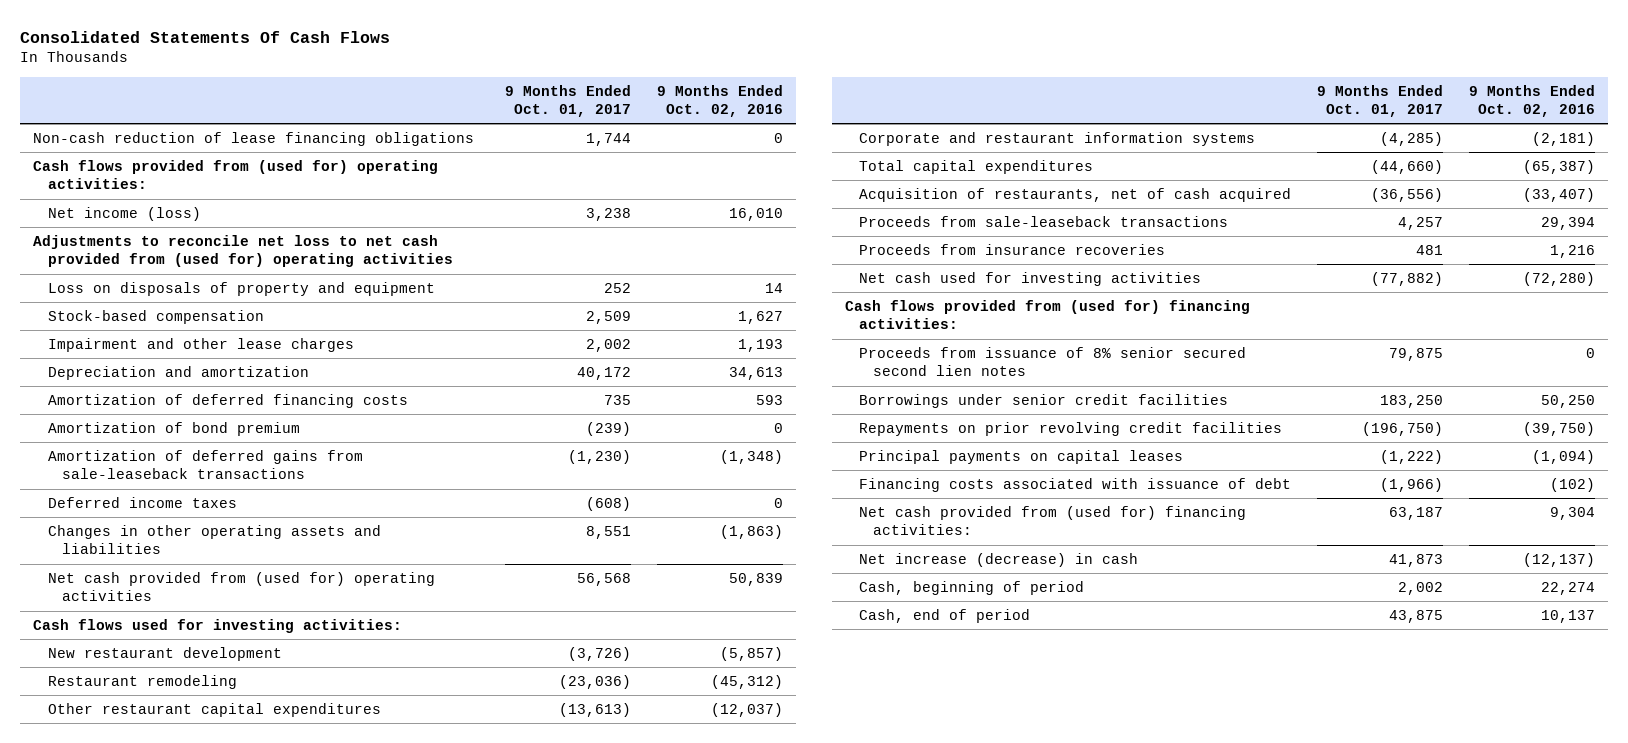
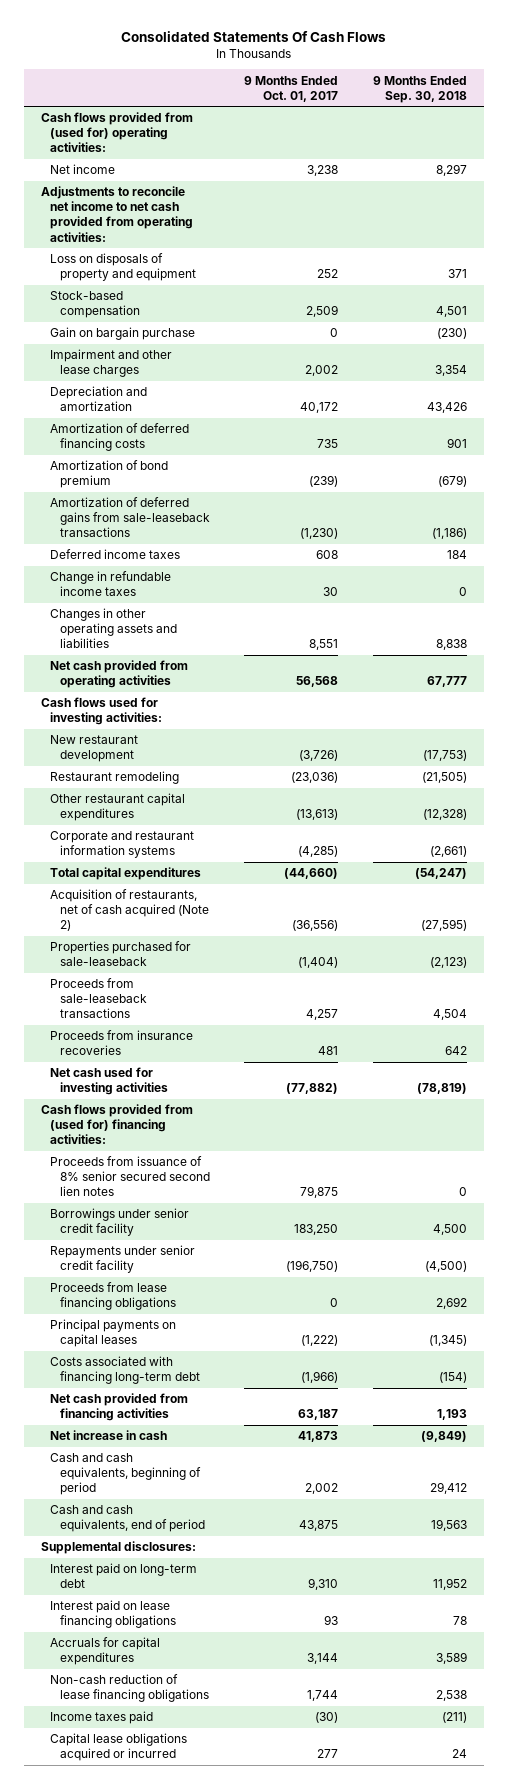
[657,84,784,117] 9 Months Ended Oct. 02, 2016 -> none
none -> [372,75,467,103] 9 Months Ended Sep. 30, 2018
[47,206,201,221] Net income (loss) -> [50,164,116,175] Net income
[33,234,453,268] Adjustments to reconcile net loss to net cash provided from (used for) operating activities -> [40,186,194,242] Adjustments to reconcile net income to net cash provided from operating activities:
none -> [50,327,196,341] Gain on bargain purchase
[586,496,632,511] (608) -> [316,550,339,560] 608
none -> [50,571,172,597] Change in refundable income taxes
[47,571,435,602] Net cash provided from (used for) operating activities -> [50,660,189,689] Net cash provided from operating activities
[859,187,1292,202] Acquisition of restaurants, net of cash acquired -> [50,889,209,932] Acquisition of restaurants, net of cash acquired (Note 2)
none -> [50,941,192,967] Properties purchased for sale-leaseback
[859,393,1229,408] Borrowings under senior credit facilities -> [50,1208,190,1237] Borrowings under senior credit facility
[859,421,1283,436] Repayments on prior revolving credit facilities -> [50,1245,196,1274] Repayments under senior credit facility
none -> [50,1282,176,1311] Proceeds from lease financing obligations
[859,477,1292,492] Financing costs associated with issuance of debt -> [50,1356,200,1385] Costs associated with financing long-term debt
[859,505,1247,536] Net cash provided from (used for) financing activities: -> [50,1393,189,1422] Net cash provided from financing activities
[859,552,1139,567] Net increase (decrease) in cash -> [50,1430,168,1441] Net increase in cash
[859,580,1085,595] Cash, beginning of period -> [50,1453,201,1496] Cash and cash equivalents, beginning of period
[859,608,1031,623] Cash, end of period -> [50,1505,205,1533] Cash and cash equivalents, end of period
none -> [40,1541,196,1555] Supplemental disclosures:
none -> [50,1563,198,1589] Interest paid on long-term debt
none -> [50,1600,176,1629] Interest paid on lease financing obligations
none -> [50,1637,161,1666] Accruals for capital expenditures
[33,131,475,146] Non-cash reduction of lease financing obligations -> [50,1674,209,1703] Non-cash reduction of lease financing obligations
none -> [50,1711,154,1725] Income taxes paid
none -> [50,1733,188,1762] Capital lease obligations acquired or incurred

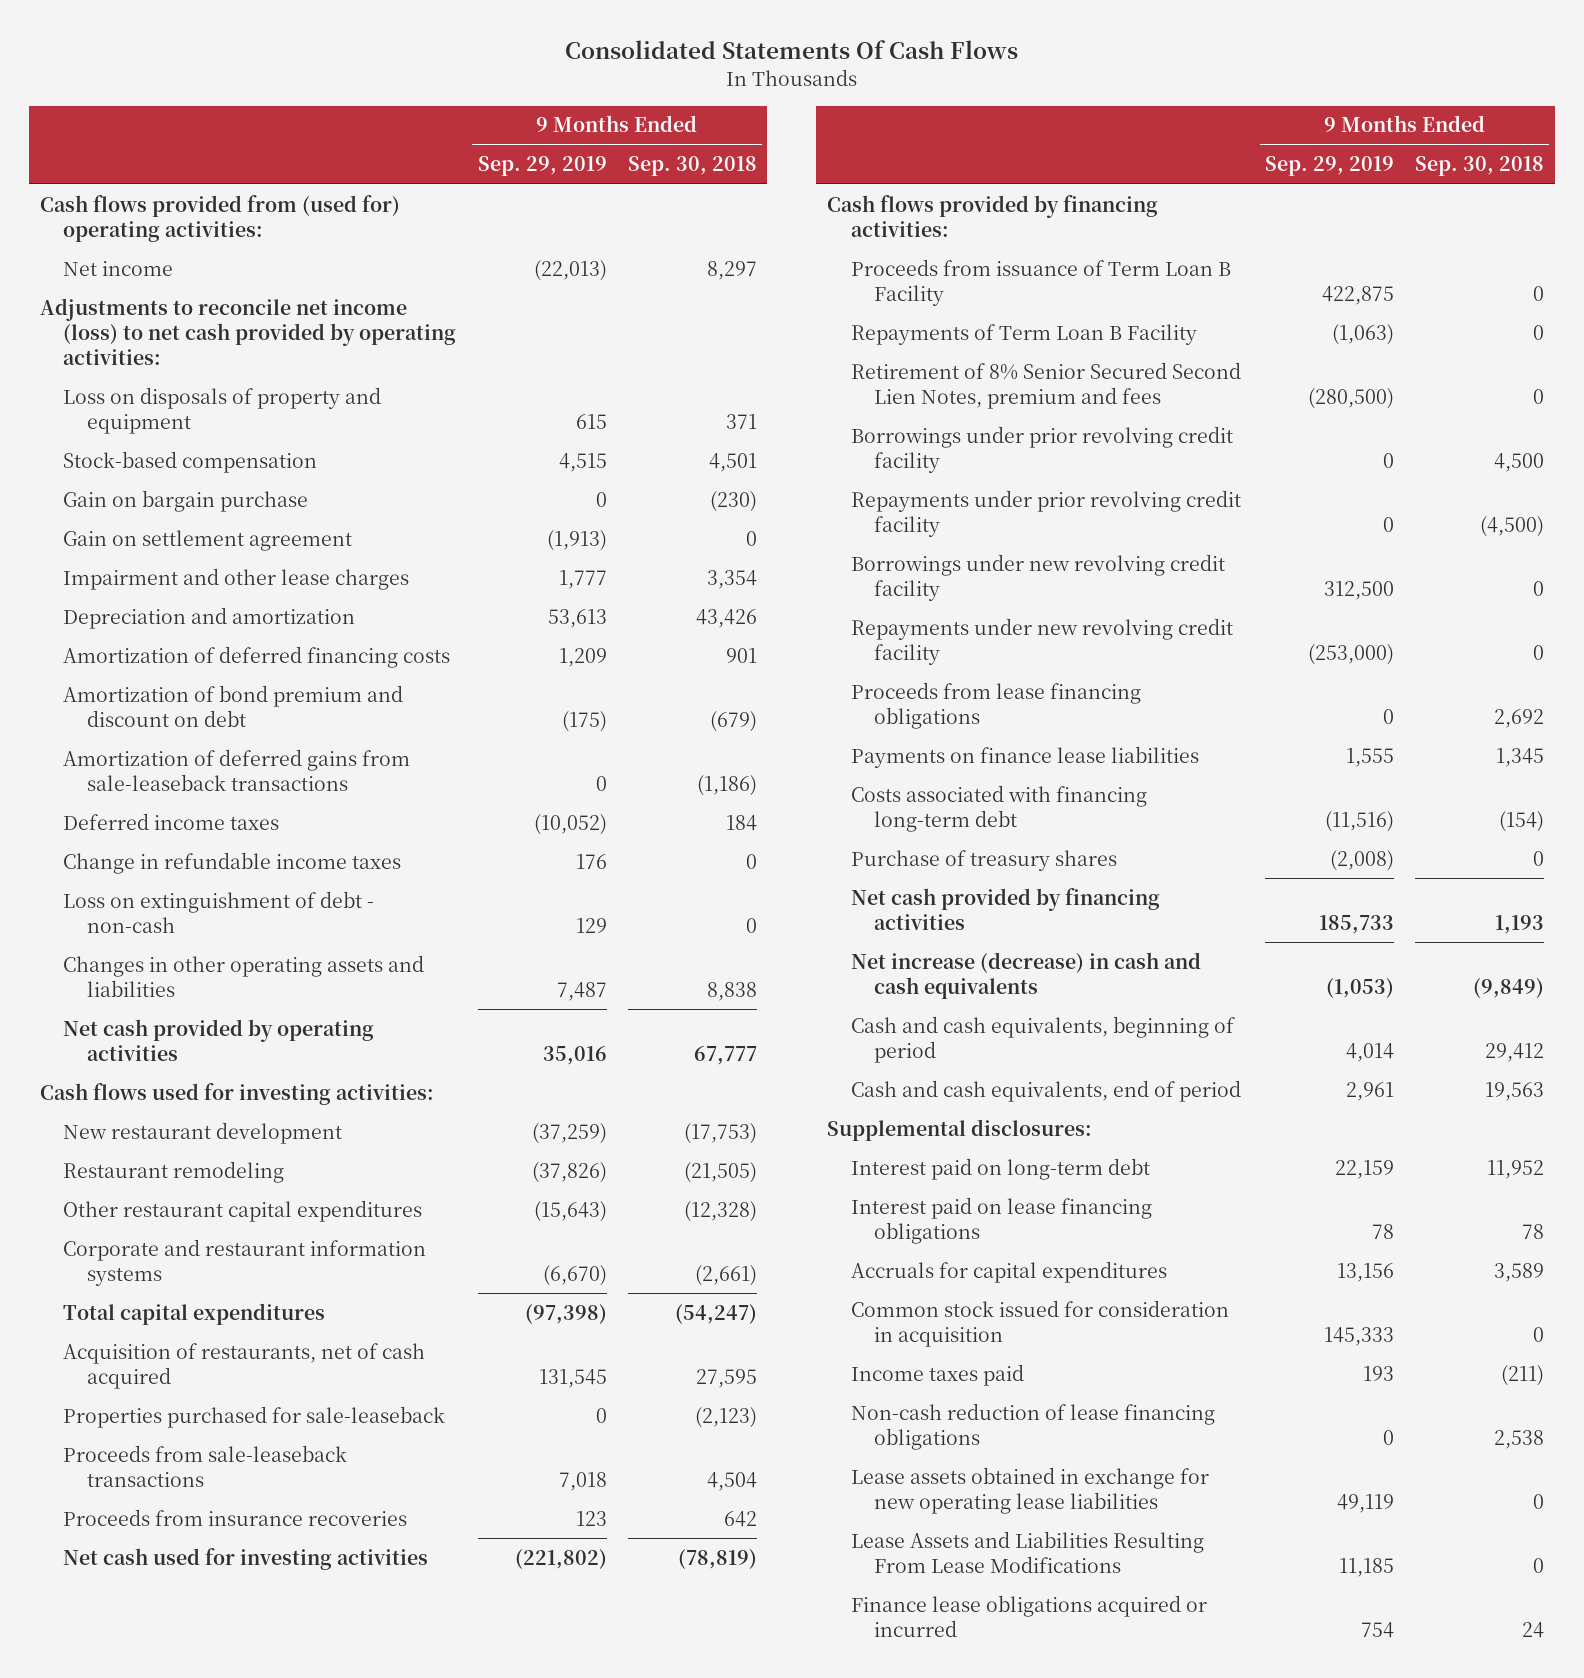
[244,75,339,102] 9 Months Ended Oct. 01, 2017 -> none
none -> [477,156,607,177] Sep. 29, 2019
[40,186,194,242] Adjustments to reconcile net income to net cash provided from operating activities: -> [39,297,457,365] Adjustments to reconcile net income (loss) to net cash provided by operating activities:
none -> [63,529,353,551] Gain on settlement agreement
[50,460,169,489] Amortization of bond premium -> [63,684,404,727] Amortization of bond premium and discount on debt
none -> [63,890,375,933] Loss on extinguishment of debt - non-cash
[50,660,189,689] Net cash provided from operating activities -> [63,1018,375,1061] Net cash provided by operating activities
[50,889,209,932] Acquisition of restaurants, net of cash acquired (Note 2) -> [63,1342,426,1389] Acquisition of restaurants, net of cash acquired
[420,919,467,932] (27,595) -> [695,1368,757,1388] 27,595
[40,1104,193,1145] Cash flows provided from (used for) financing activities: -> [827,194,1159,237] Cash flows provided by financing activities:
[50,1156,210,1197] Proceeds from issuance of 8% senior secured second lien notes -> [850,258,1231,306] Proceeds from issuance of Term Loan B Facility
none -> [850,323,1197,345] Repayments of Term Loan B Facility
none -> [850,361,1241,409] Retirement of 8% Senior Secured Second Lien Notes, premium and fees
none -> [850,425,1233,473] Borrowings under prior revolving credit facility
none -> [850,489,1241,537] Repayments under prior revolving credit facility
[50,1208,190,1237] Borrowings under senior credit facility -> [850,553,1225,601] Borrowings under new revolving credit facility
[432,1224,467,1236] 4,500 -> [1533,580,1545,596] 0
[50,1245,196,1274] Repayments under senior credit facility -> [850,617,1233,665] Repayments under new revolving credit facility
[424,1261,467,1273] (4,500) -> [1533,644,1545,660] 0
[50,1319,177,1348] Principal payments on capital leases -> none
none -> [850,745,1199,768] Payments on finance lease liabilities
none -> [850,849,1117,871] Purchase of treasury shares
[50,1393,189,1422] Net cash provided from financing activities -> [850,887,1160,930] Net cash provided by financing activities
[50,1430,168,1441] Net increase in cash -> [850,951,1201,999] Net increase (decrease) in cash and cash equivalents
none -> [850,1299,1229,1347] Common stock issued for consideration in acquisition
[50,1674,209,1703] Non-cash reduction of lease financing obligations -> [850,1402,1215,1450] Non-cash reduction of lease financing obligations
none -> [850,1466,1209,1514] Lease assets obtained in exchange for new operating lease liabilities
none -> [850,1530,1204,1573] Lease Assets and Liabilities Resulting From Lease Modifications
[50,1733,188,1762] Capital lease obligations acquired or incurred -> [850,1594,1207,1637] Finance lease obligations acquired or incurred

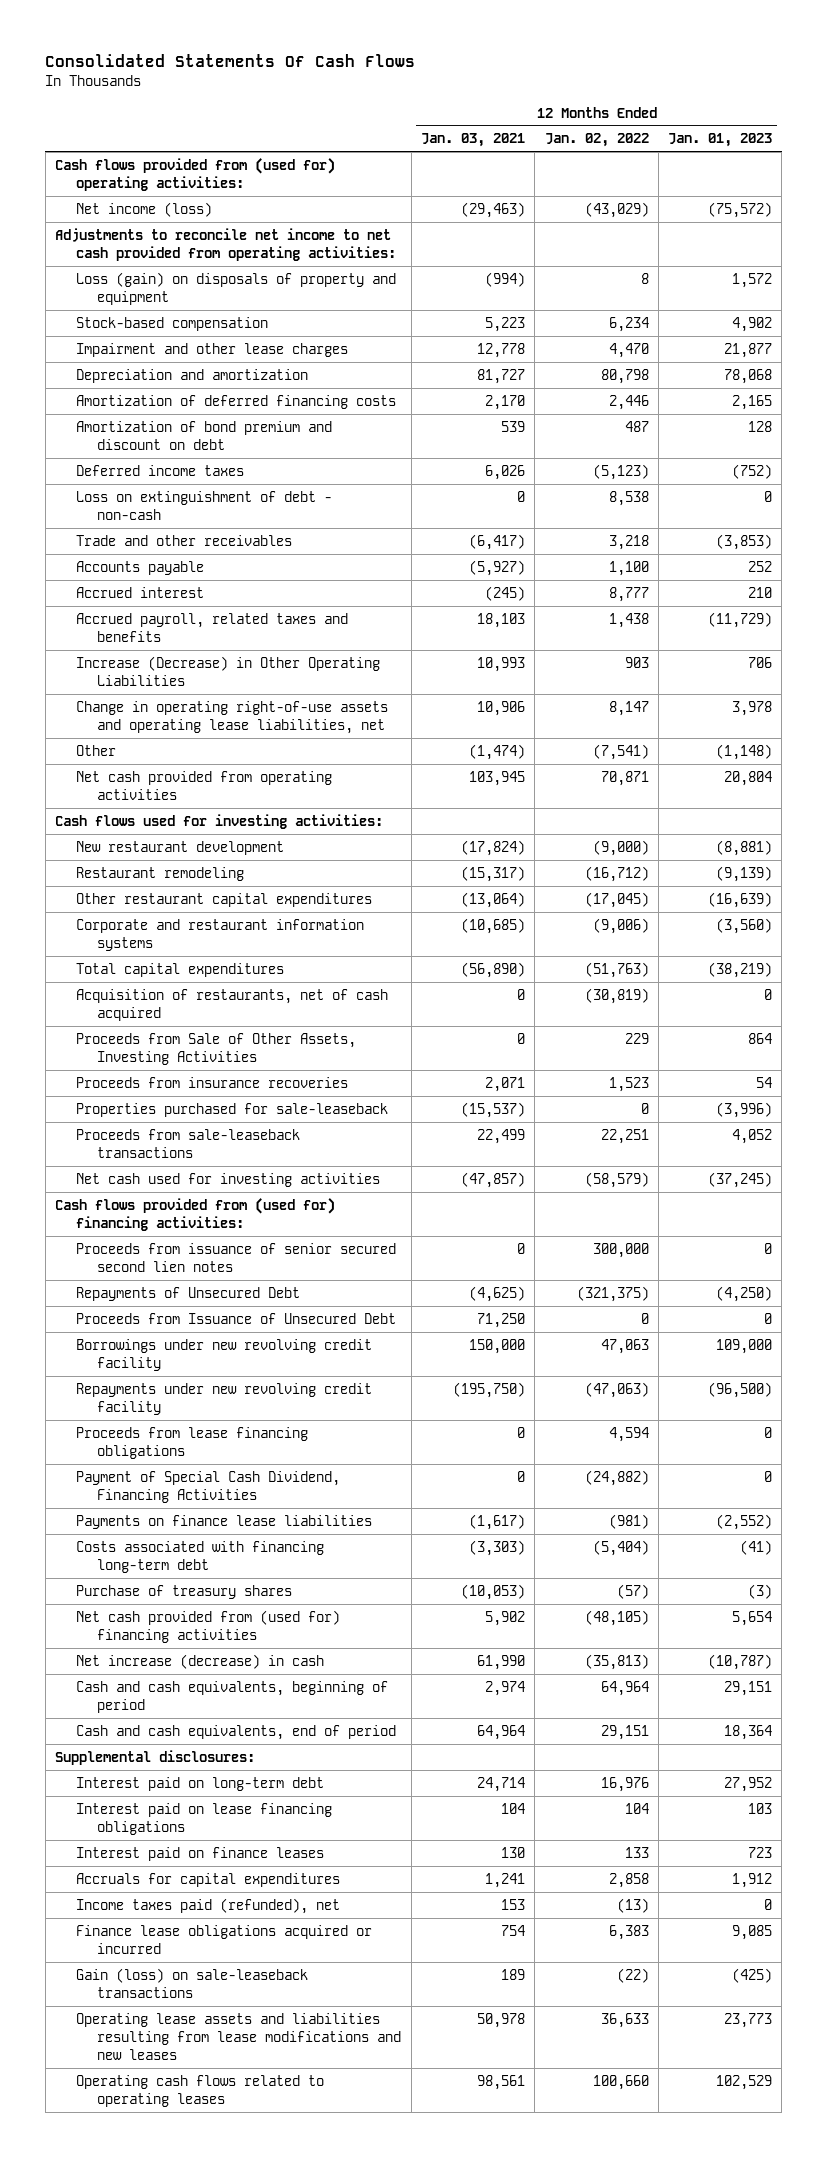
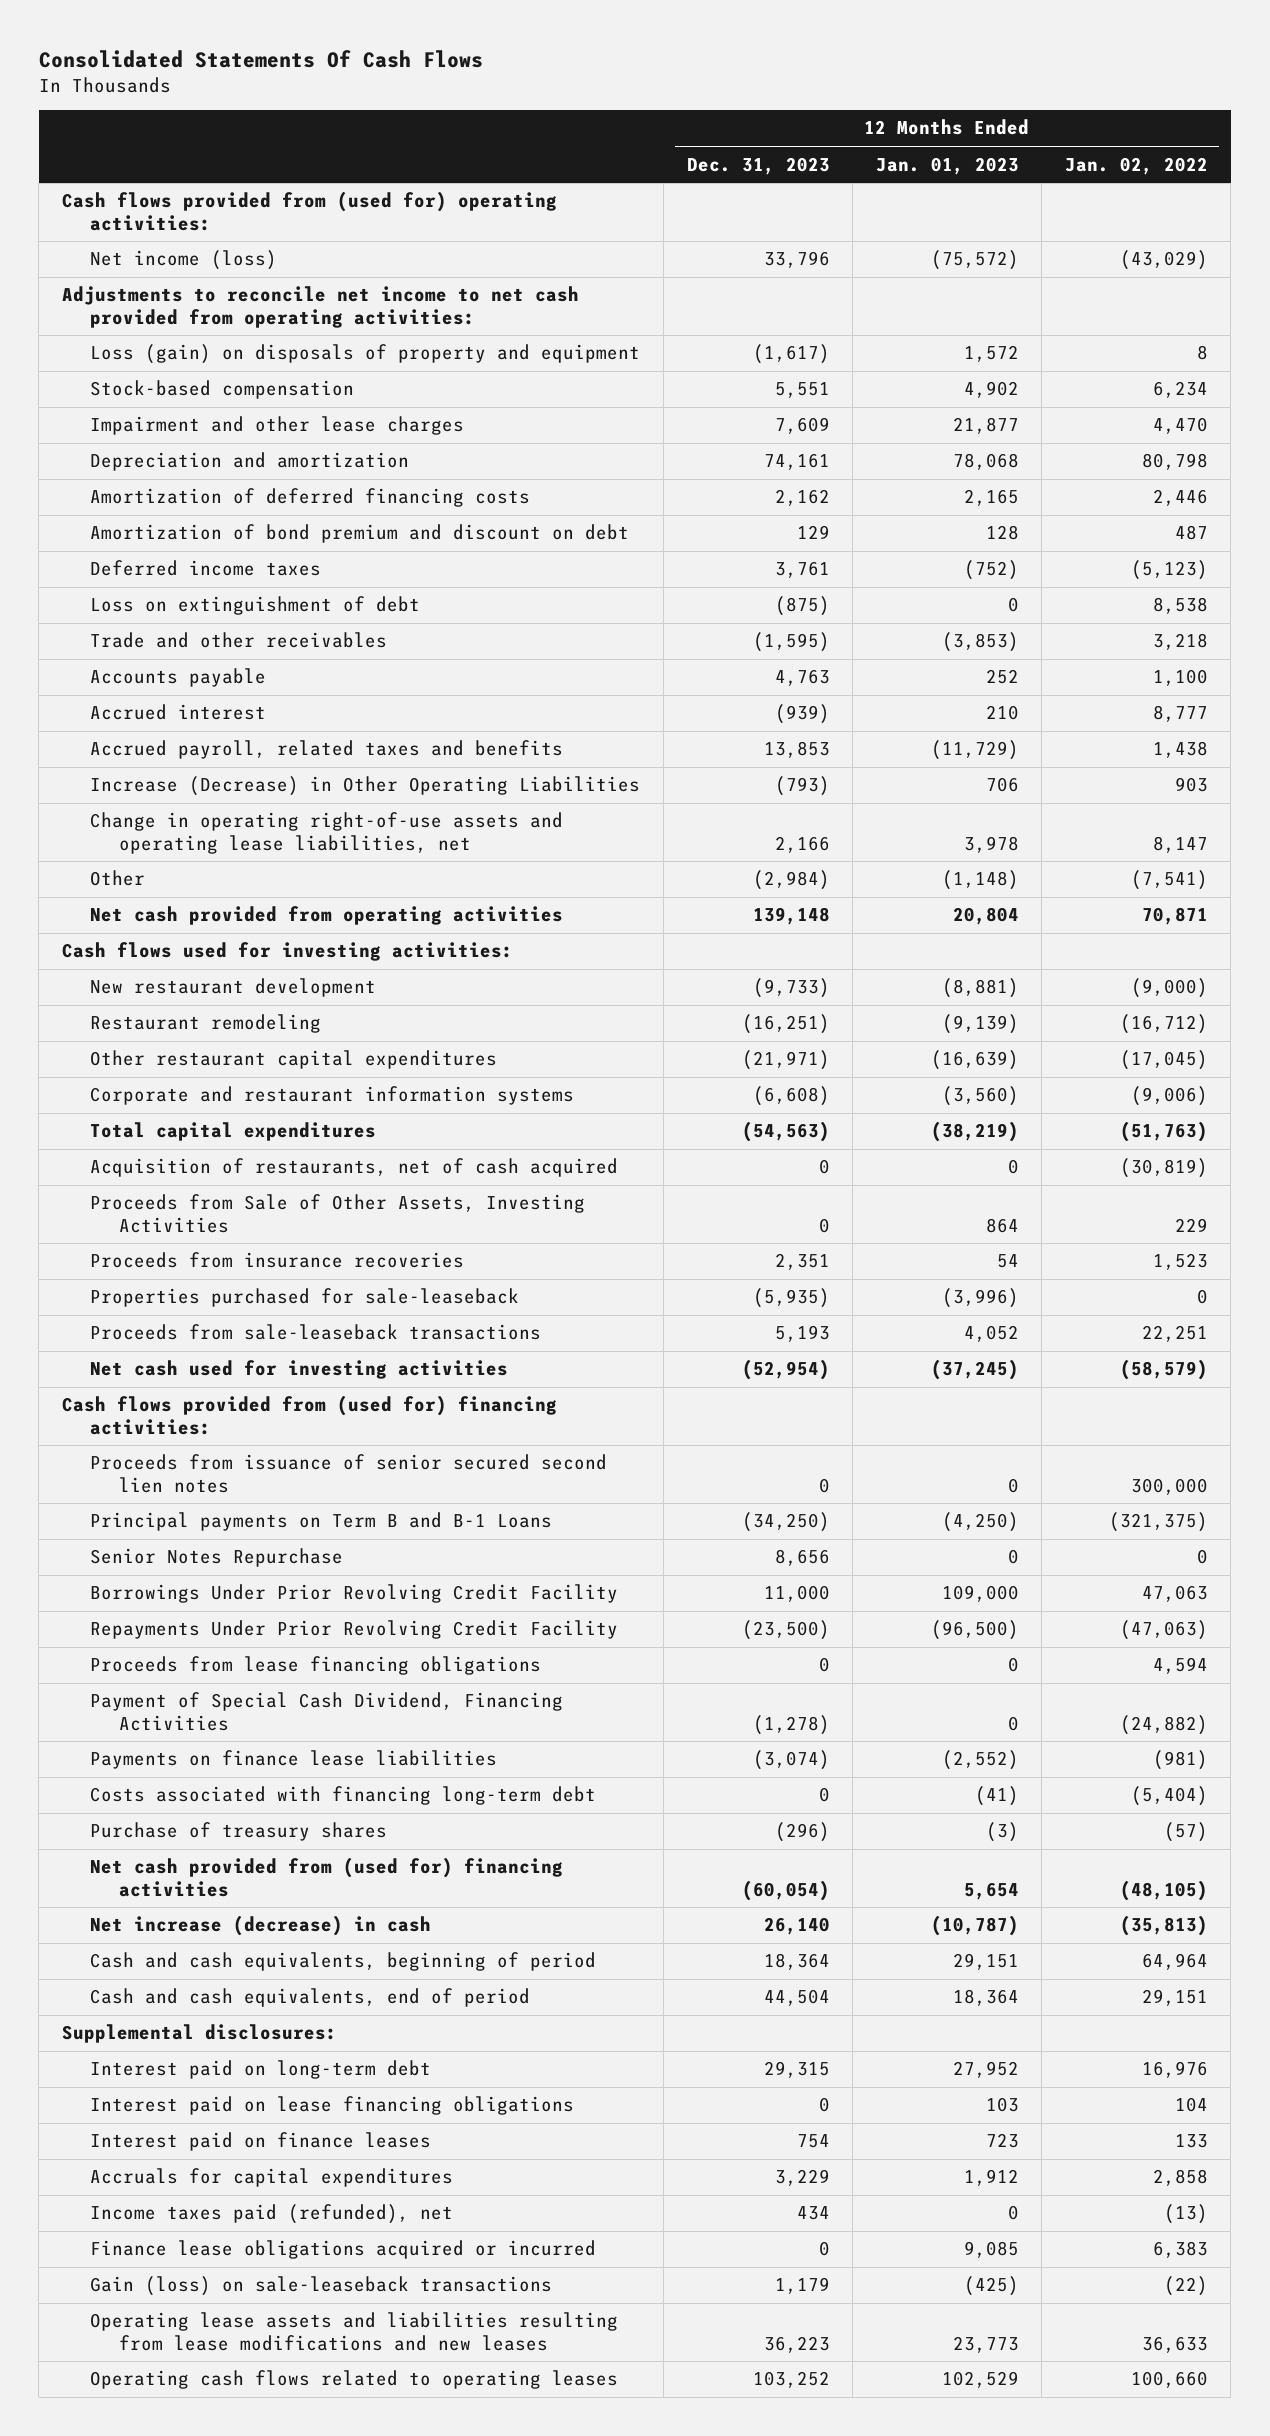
[420,133,525,148] Jan. 03, 2021 -> none
none -> [686,156,830,175] Dec. 31, 2023
[76,490,333,520] Loss on extinguishment of debt - non-cash -> [90,596,421,616] Loss on extinguishment of debt
[76,1312,397,1324] Proceeds from Issuance of Unsecured Debt -> none
[76,1286,301,1301] Repayments of Unsecured Debt -> [90,1512,553,1532] Principal payments on Term B and B-1 Loans
none -> [90,1548,344,1568] Senior Notes Repurchase
[76,1338,373,1371] Borrowings under new revolving credit facility -> [90,1584,619,1604] Borrowings Under Prior Revolving Credit Facility
[76,1382,373,1415] Repayments under new revolving credit facility -> [90,1620,619,1640] Repayments Under Prior Revolving Credit Facility

